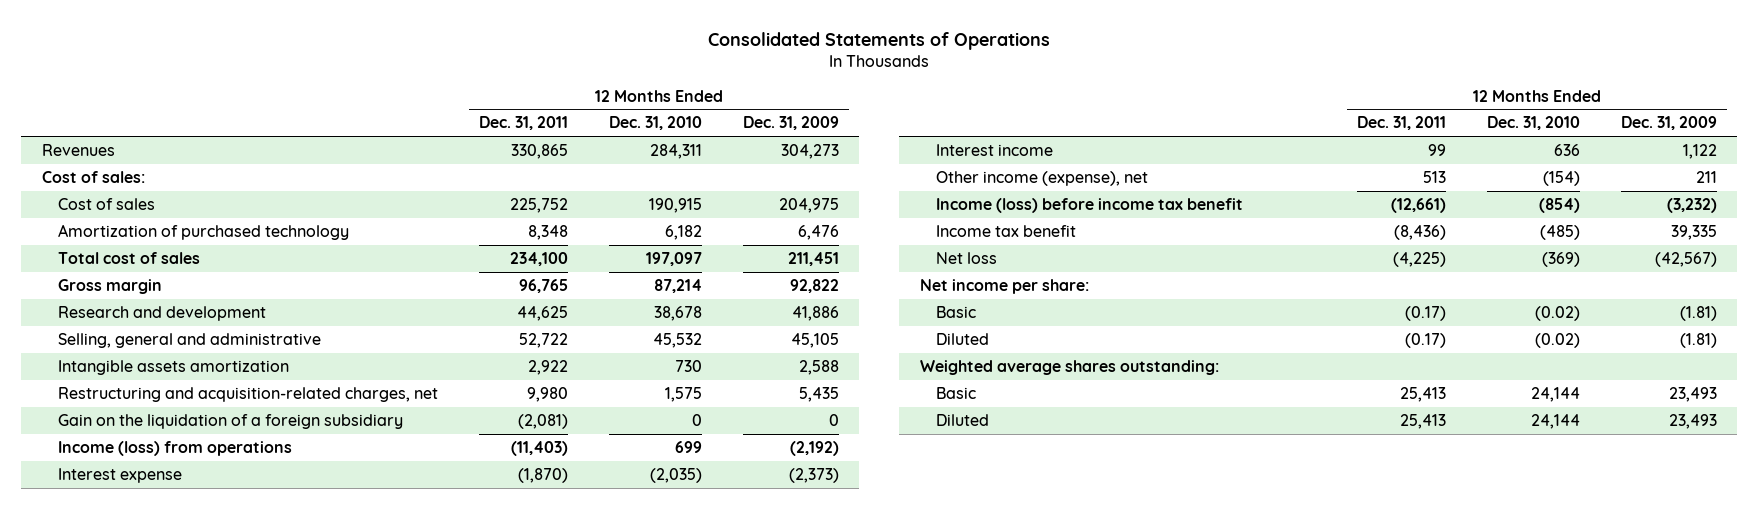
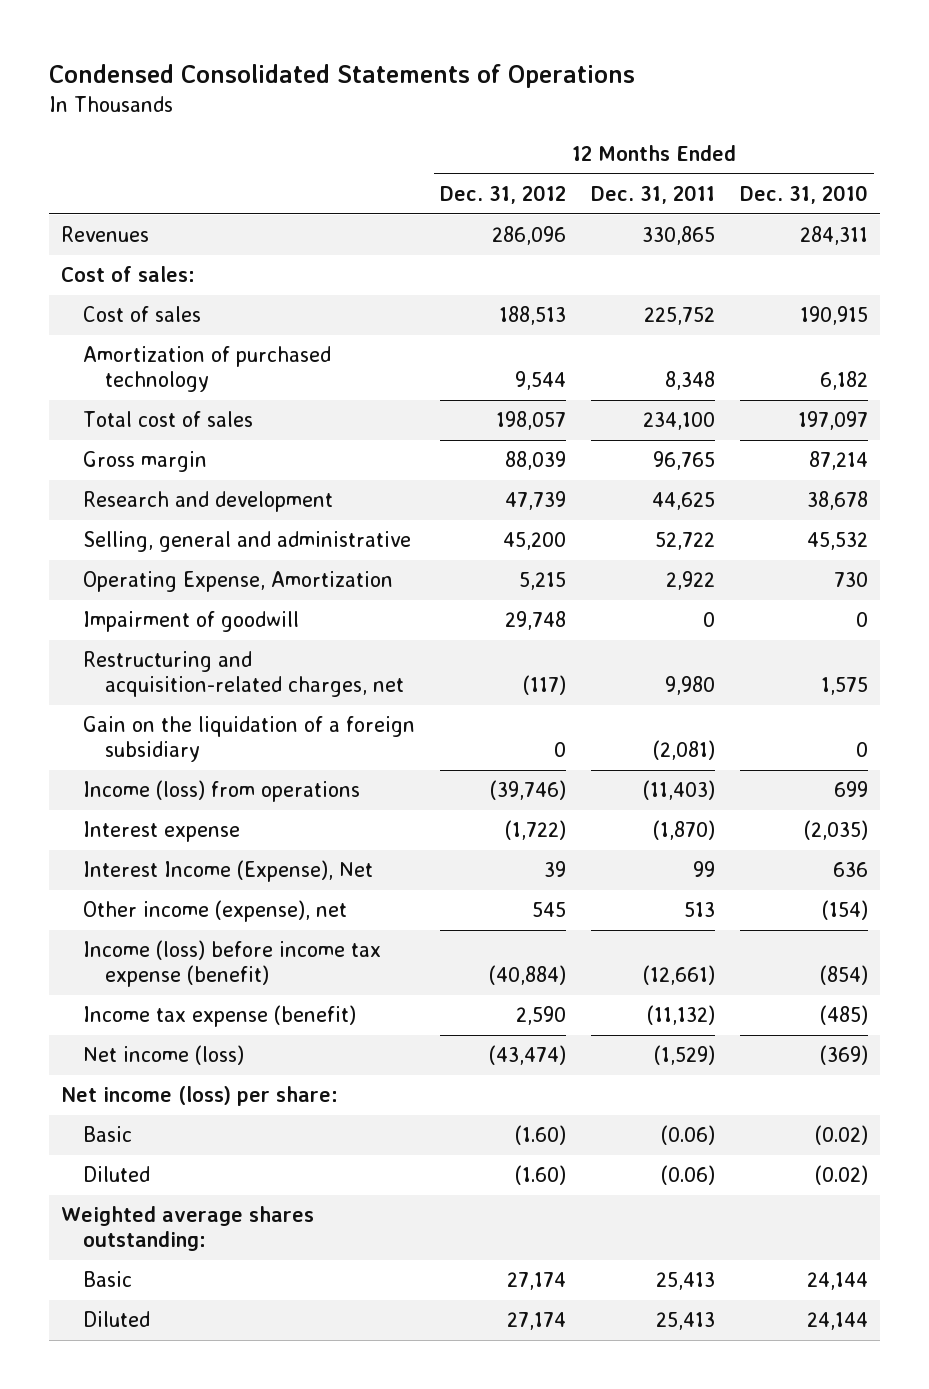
[708,31,1051,50] Consolidated Statements of Operations -> [48,63,635,88] Condensed Consolidated Statements of Operations
[742,116,839,131] Dec. 31, 2009 -> none
none -> [440,185,567,205] Dec. 31, 2012
[58,359,290,375] Intangible assets amortization -> [83,571,394,593] Operating Expense, Amortization
none -> [83,611,300,633] Impairment of goodwill
[936,143,1054,156] Interest income -> [83,860,374,883] Interest Income (Expense), Net
[936,197,1244,213] Income (loss) before income tax benefit -> [83,940,382,988] Income (loss) before income tax expense (benefit)
[936,224,1077,237] Income tax benefit -> [83,1005,357,1028] Income tax expense (benefit)
[1394,224,1447,240] (8,436) -> [646,1005,715,1026] (11,132)
[936,251,998,264] Net loss -> [83,1045,245,1066] Net income (loss)
[1393,251,1447,267] (4,225) -> [653,1045,715,1066] (1,529)
[919,278,1089,294] Net income per share: -> [61,1086,339,1107] Net income (loss) per share:
[1405,305,1447,321] (0.17) -> [660,1125,715,1146] (0.06)
[1405,332,1447,348] (0.17) -> [660,1165,715,1186] (0.06)

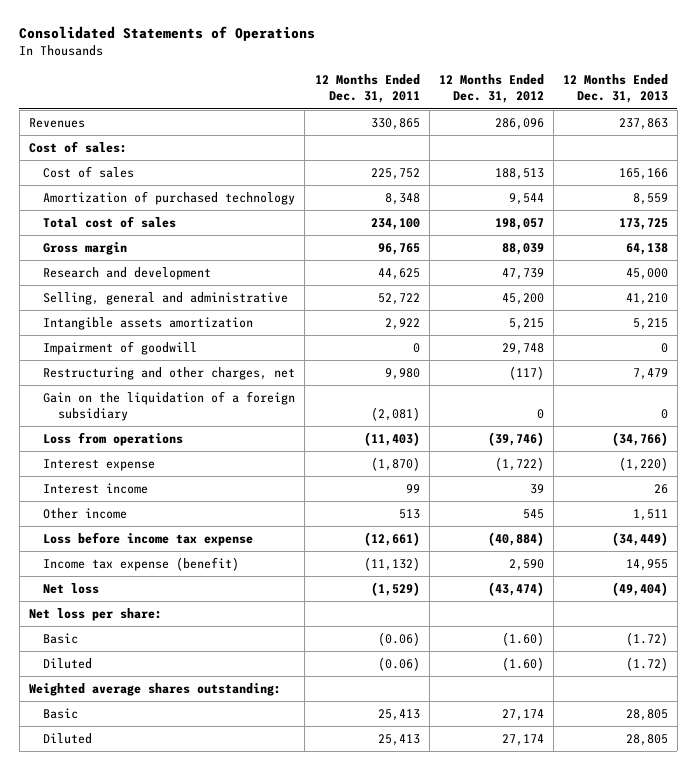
[48,63,635,88] Condensed Consolidated Statements of Operations -> [19,26,316,42] Consolidated Statements of Operations
[739,185,868,205] Dec. 31, 2010 -> none
none -> [562,74,668,104] 12 Months Ended Dec. 31, 2013
[83,571,394,593] Operating Expense, Amortization -> [43,316,254,330] Intangible assets amortization
[83,651,405,698] Restructuring and acquisition-related charges, net -> [43,366,296,380] Restructuring and other charges, net
[83,780,361,803] Income (loss) from operations -> [43,431,184,446] Loss from operations
[83,860,374,883] Interest Income (Expense), Net -> [43,482,149,494] Interest income
[83,900,348,923] Other income (expense), net -> [43,507,128,519] Other income
[83,940,382,988] Income (loss) before income tax expense (benefit) -> [43,531,254,546] Loss before income tax expense
[83,1045,245,1066] Net income (loss) -> [43,582,100,594] Net loss
[61,1086,339,1107] Net income (loss) per share: -> [28,607,162,621] Net loss per share:

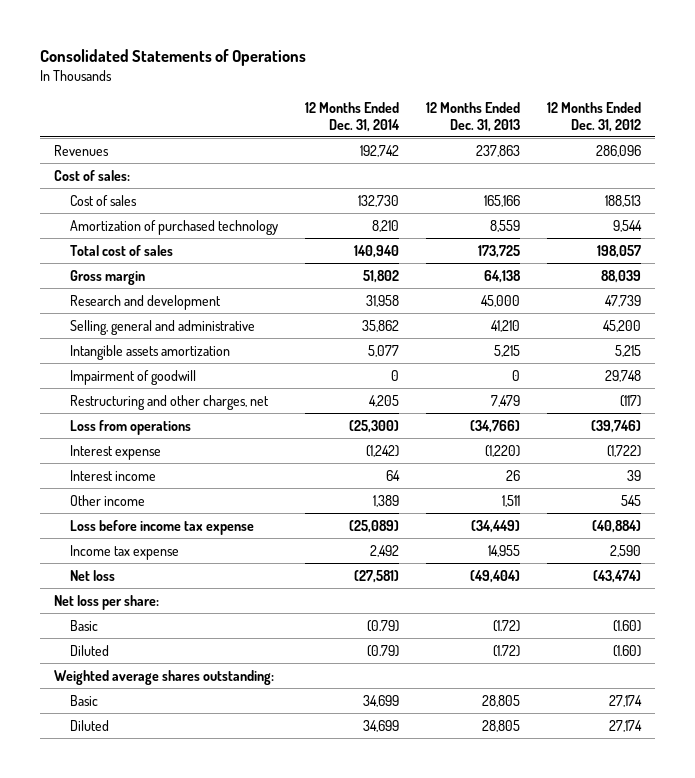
[314,74,420,104] 12 Months Ended Dec. 31, 2011 -> none
none -> [305,102,401,132] 12 Months Ended Dec. 31, 2014
[43,390,296,422] Gain on the liquidation of a foreign subsidiary -> none
[43,556,240,571] Income tax expense (benefit) -> [69,544,179,560] Income tax expense

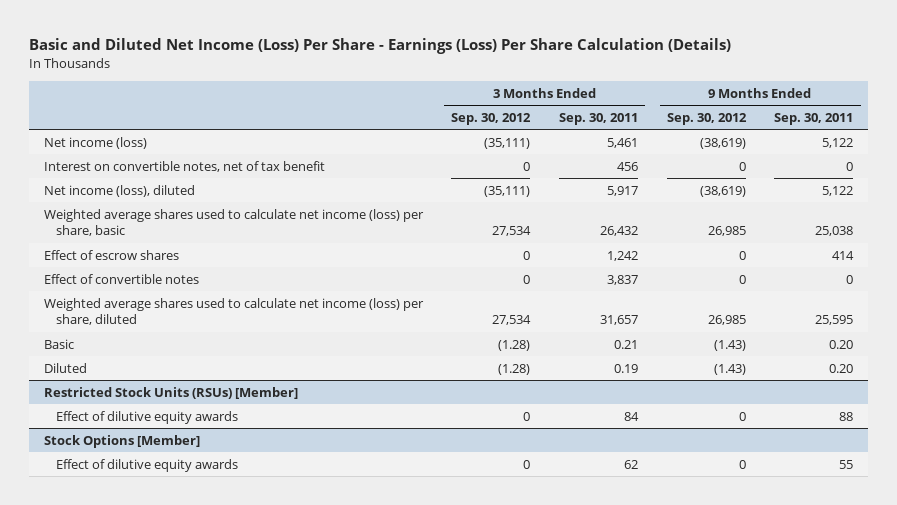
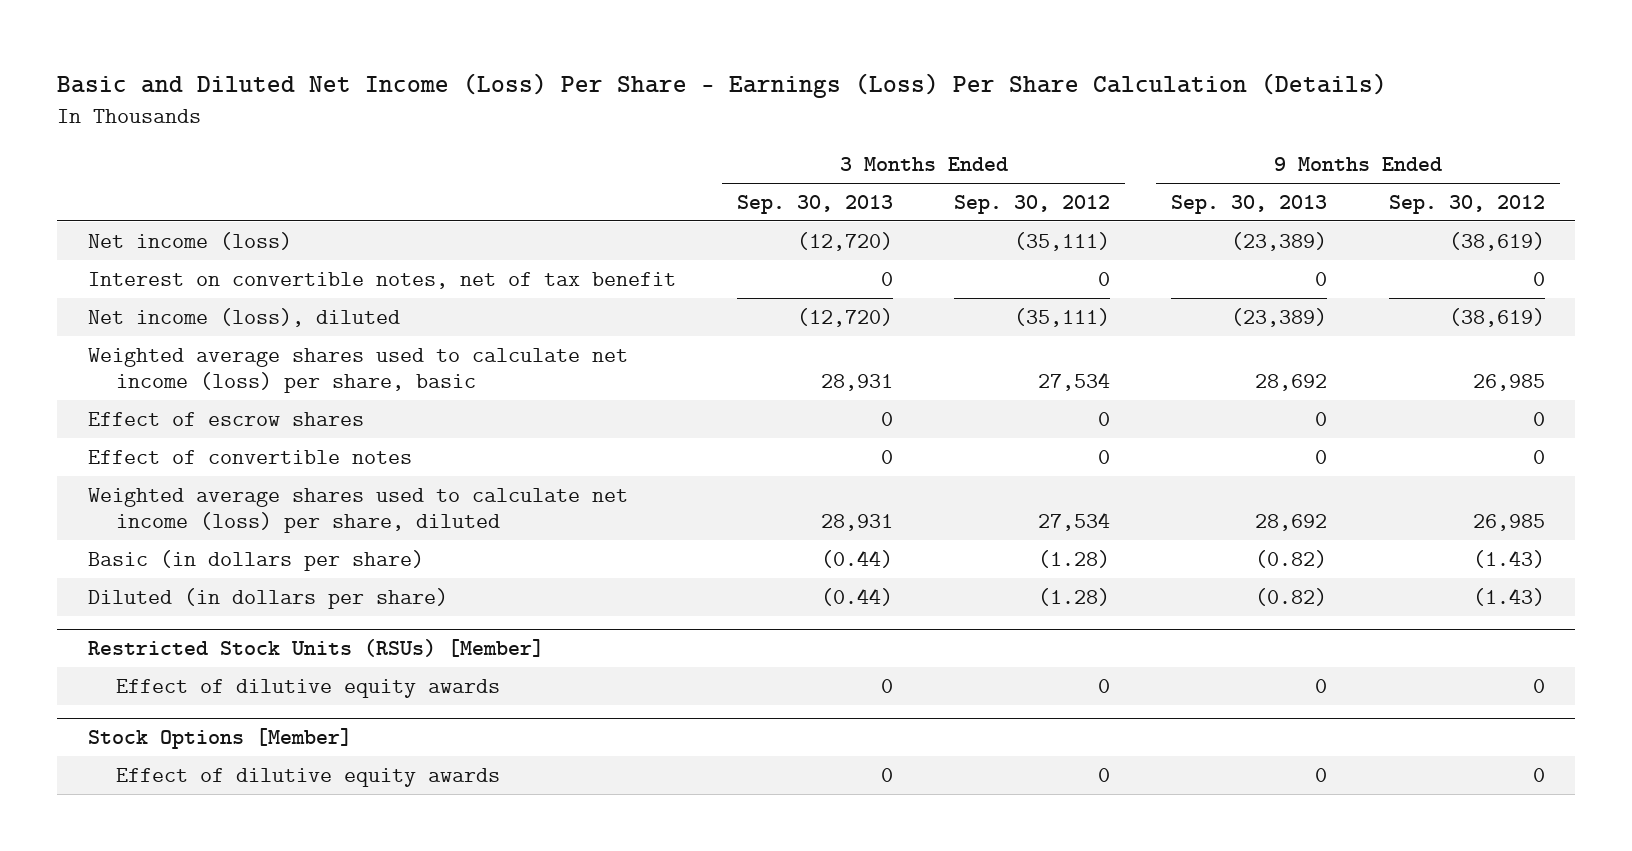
[559,112,639,125] Sep. 30, 2011 -> none
[774,112,854,125] Sep. 30, 2011 -> none
none -> [736,194,893,214] Sep. 30, 2013
none -> [1171,194,1328,214] Sep. 30, 2013
[43,338,74,349] Basic -> [87,549,424,571] Basic (in dollars per share)
[43,362,87,373] Diluted -> [87,587,448,609] Diluted (in dollars per share)

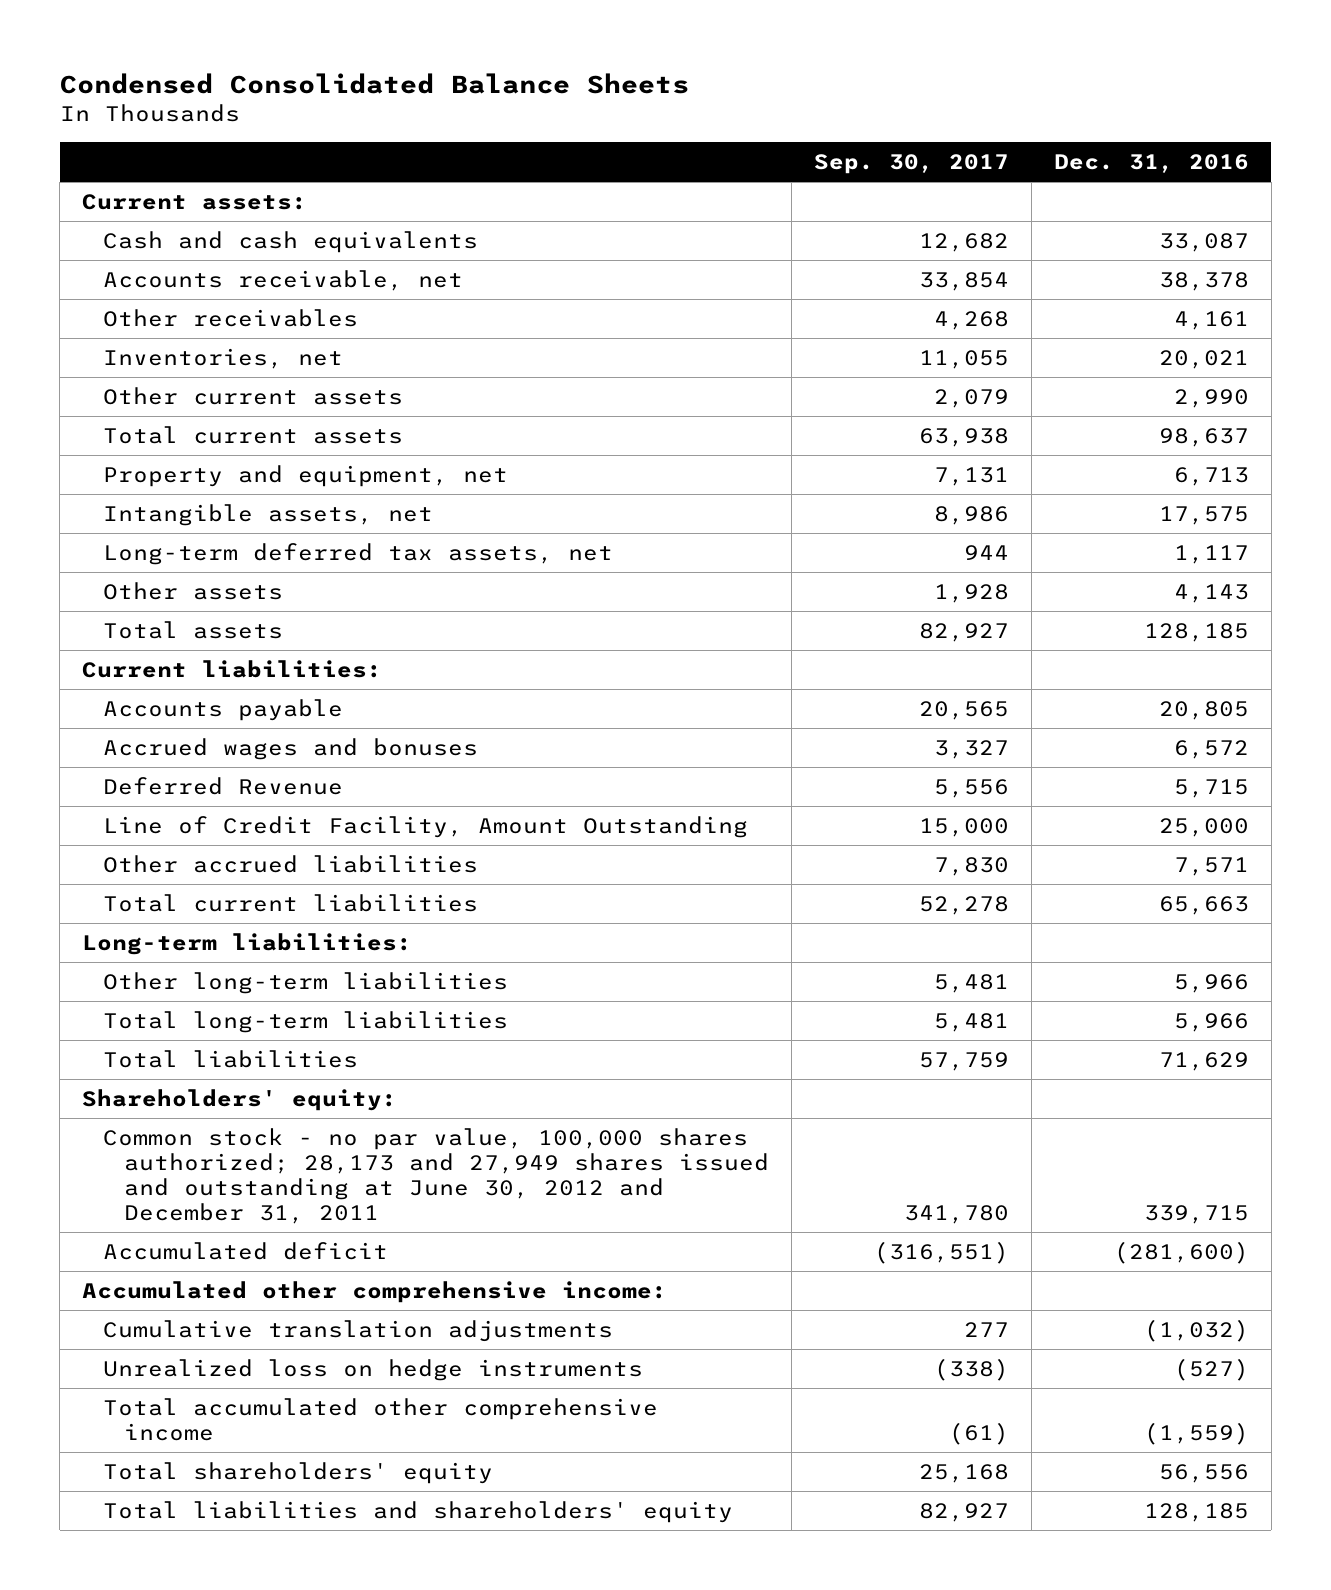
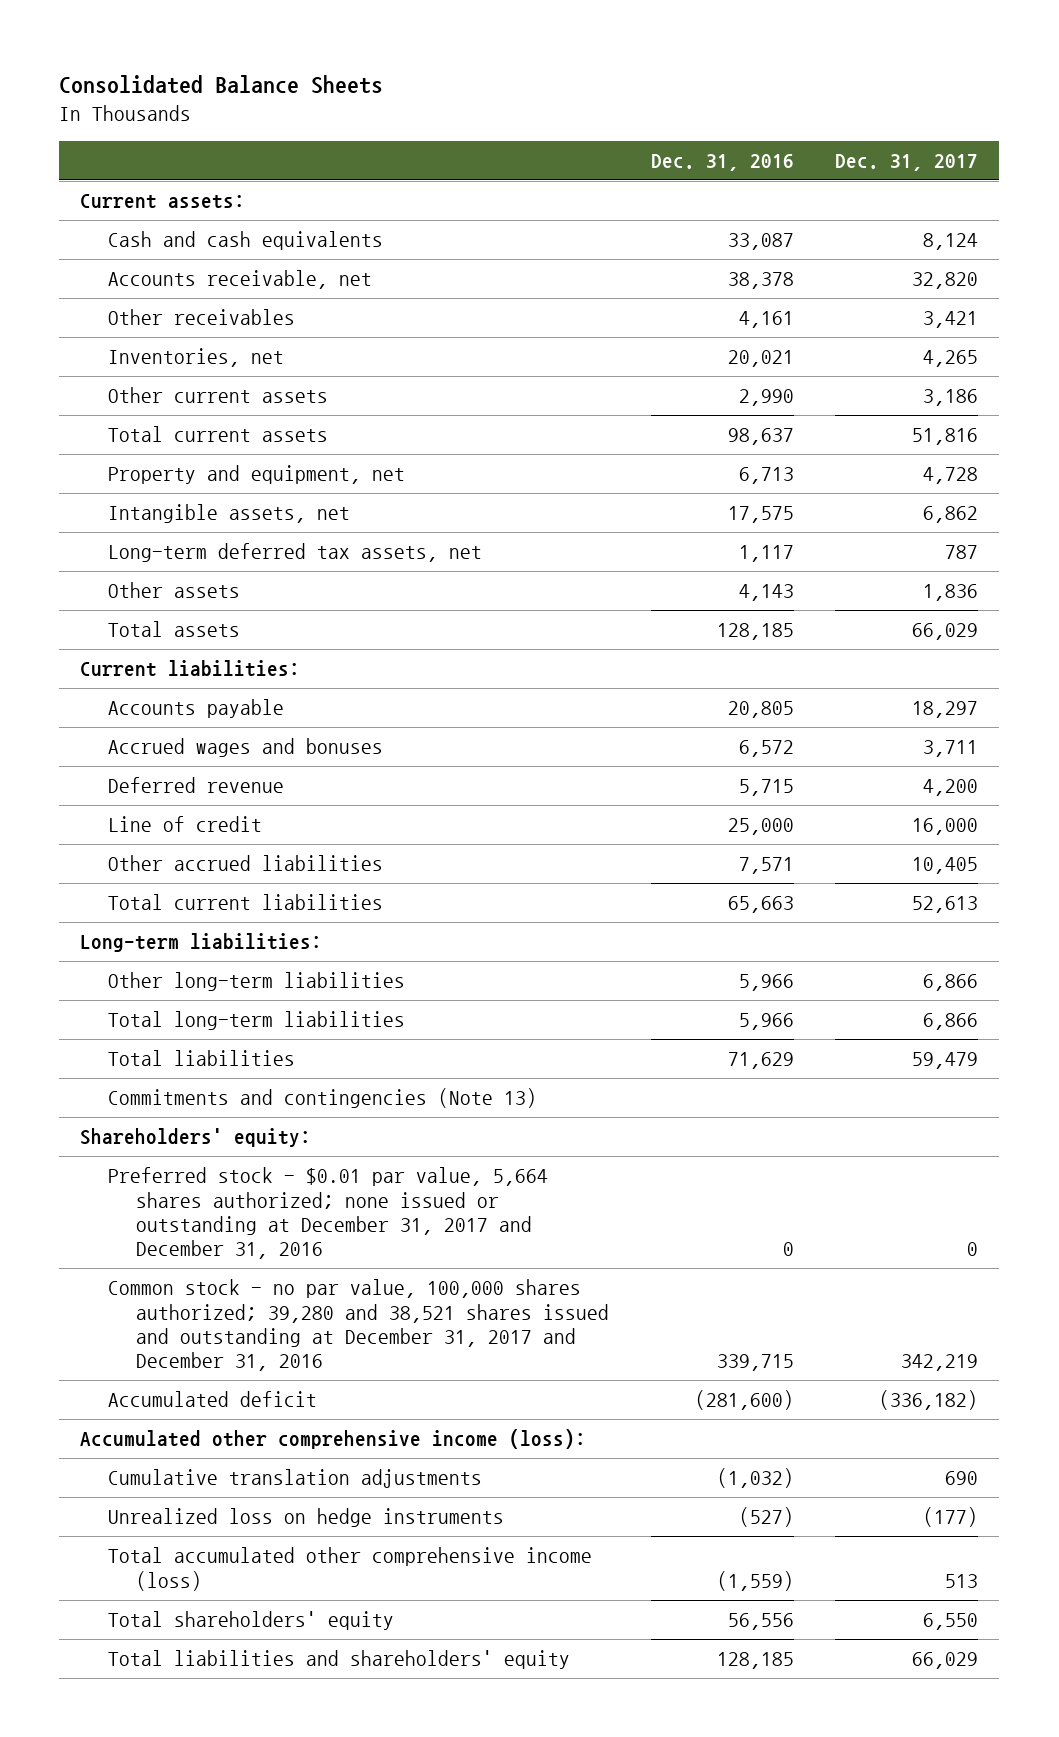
[59,72,689,94] Condensed Consolidated Balance Sheets -> [59,74,384,94] Consolidated Balance Sheets
[813,154,1009,175] Sep. 30, 2017 -> none
none -> [835,153,979,171] Dec. 31, 2017
[102,776,343,795] Deferred Revenue -> [108,777,285,794] Deferred revenue
[102,815,748,838] Line of Credit Facility, Amount Outstanding -> [108,816,263,833] Line of credit
none -> [108,1088,538,1109] Commitments and contingencies (Note 13)
none -> [108,1167,549,1259] Preferred stock - $0.01 par value, 5,664 shares authorized; none issued or outstanding at December 31, 2017 and December 31, 2016
[102,1127,769,1225] Common stock - no par value, 100,000 shares authorized; 28,173 and 27,949 shares issued and outstanding at June 30, 2012 and December 31, 2011 -> [108,1279,609,1371] Common stock - no par value, 100,000 shares authorized; 39,280 and 38,521 shares issued and outstanding at December 31, 2017 and December 31, 2016
[82,1280,668,1303] Accumulated other comprehensive income: -> [80,1429,587,1450] Accumulated other comprehensive income (loss):
[102,1397,658,1441] Total accumulated other comprehensive income -> [108,1547,593,1591] Total accumulated other comprehensive income (loss)

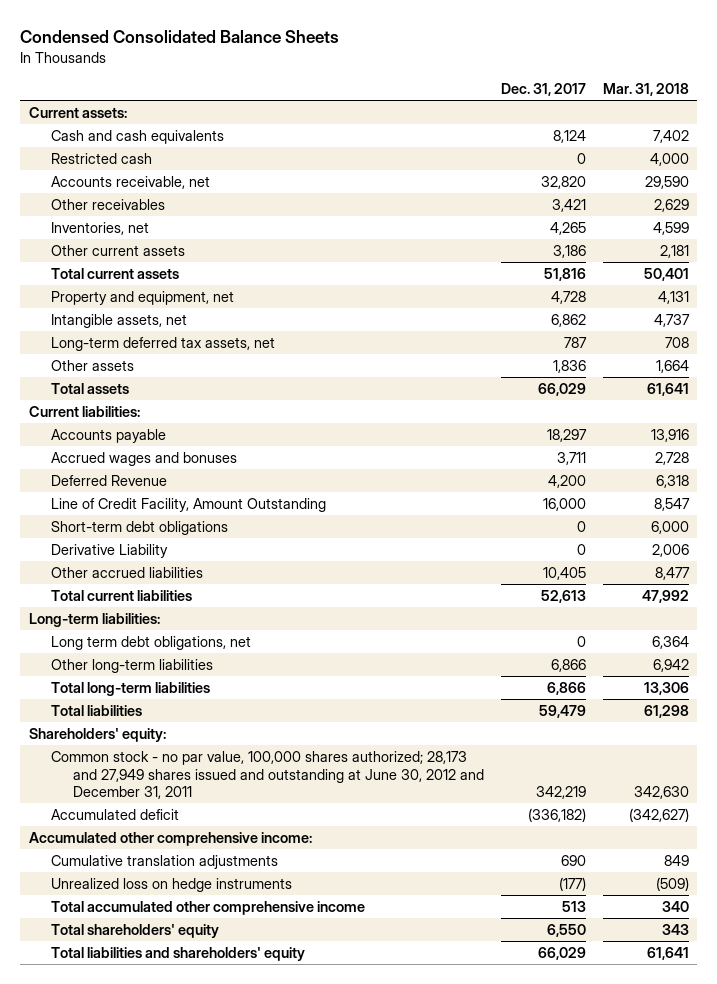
[59,74,384,94] Consolidated Balance Sheets -> [20,30,340,44] Condensed Consolidated Balance Sheets
[650,153,794,171] Dec. 31, 2016 -> none
none -> [602,83,689,97] Mar. 31, 2018
none -> [50,152,152,164] Restricted cash
[108,777,285,794] Deferred revenue -> [50,474,167,486] Deferred Revenue
[108,816,263,833] Line of credit -> [50,497,326,512] Line of Credit Facility, Amount Outstanding
none -> [50,520,228,535] Short-term debt obligations
none -> [50,543,168,558] Derivative Liability
none -> [50,635,251,650] Long term debt obligations, net
[108,1088,538,1109] Commitments and contingencies (Note 13) -> none
[108,1167,549,1259] Preferred stock - $0.01 par value, 5,664 shares authorized; none issued or outstanding at December 31, 2017 and December 31, 2016 -> none
[108,1279,609,1371] Common stock - no par value, 100,000 shares authorized; 39,280 and 38,521 shares issued and outstanding at December 31, 2017 and December 31, 2016 -> [50,750,484,800] Common stock - no par value, 100,000 shares authorized; 28,173 and 27,949 shares issued and outstanding at June 30, 2012 and December 31, 2011
[80,1429,587,1450] Accumulated other comprehensive income (loss): -> [28,831,312,846] Accumulated other comprehensive income:
[108,1547,593,1591] Total accumulated other comprehensive income (loss) -> [50,900,365,915] Total accumulated other comprehensive income

